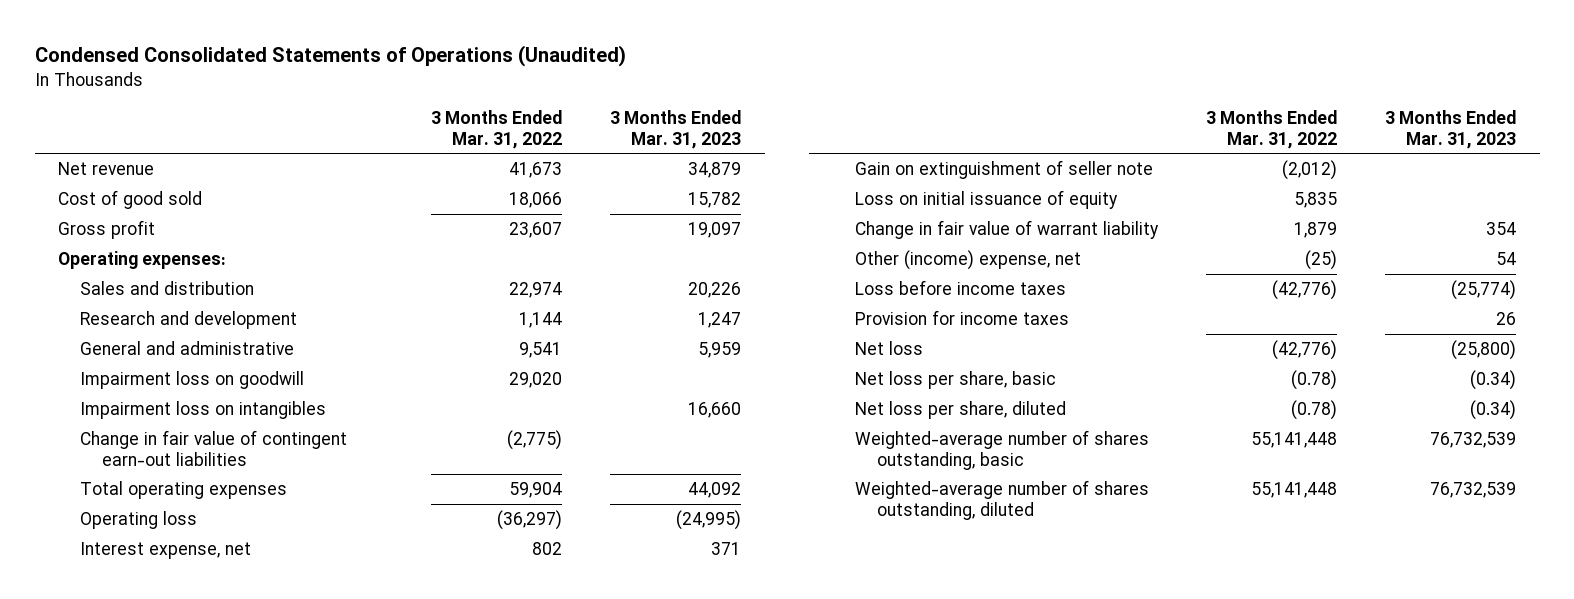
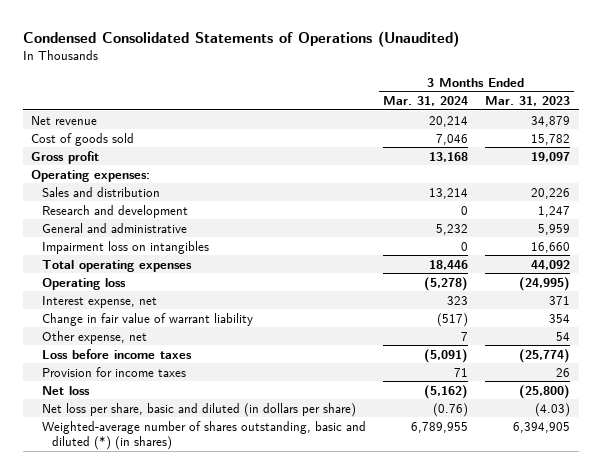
[431,110,563,149] 3 Months Ended Mar. 31, 2022 -> none
none -> [382,96,468,107] Mar. 31, 2024
[58,190,203,210] Cost of good sold -> [31,132,135,146] Cost of goods sold
[80,371,305,390] Impairment loss on goodwill -> none
[80,430,348,466] Change in fair value of contingent earn-out liabilities -> none
[854,160,1153,180] Gain on extinguishment of seller note -> none
[854,190,1118,210] Loss on initial issuance of equity -> none
[854,250,1081,271] Other (income) expense, net -> [41,330,147,344] Other expense, net
[854,401,1066,420] Net loss per share, diluted -> none
[854,480,1149,520] Weighted-average number of shares outstanding, diluted -> none
[854,371,1056,390] Net loss per share, basic -> [41,402,356,417] Net loss per share, basic and diluted (in dollars per share)
[1469,370,1516,391] (0.34) -> [535,402,571,417] (4.03)
[854,430,1149,470] Weighted-average number of shares outstanding, basic -> [41,420,366,450] Weighted-average number of shares outstanding, basic and diluted (*) (in shares)
[1429,432,1516,449] 76,732,539 -> [513,421,571,433] 6,394,905

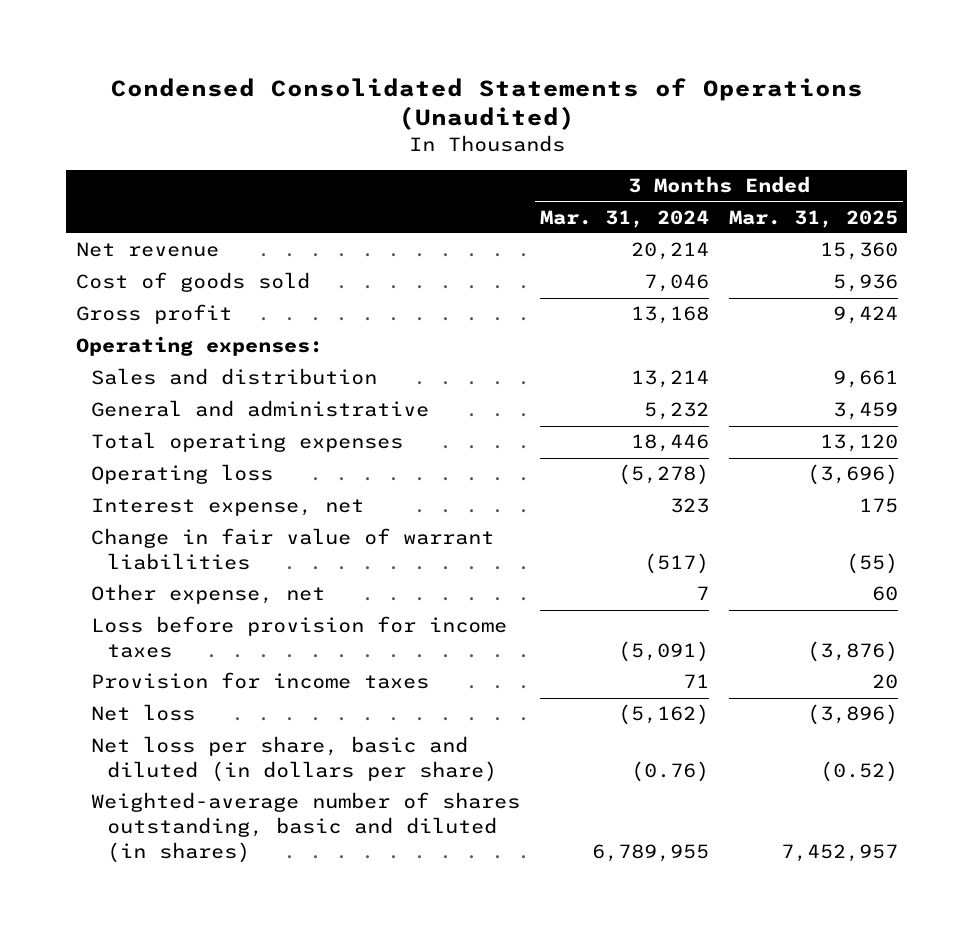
[485,96,571,107] Mar. 31, 2023 -> none
none -> [728,209,898,228] Mar. 31, 2025
[41,204,188,218] Research and development -> none
[41,240,209,254] Impairment loss on intangibles -> none
[41,312,253,326] Change in fair value of warrant liability -> [91,528,495,571] Change in fair value of warrant liabilities
[41,348,192,359] Loss before income taxes -> [91,616,508,659] Loss before provision for income taxes
[41,420,366,450] Weighted-average number of shares outstanding, basic and diluted (*) (in shares) -> [91,792,521,863] Weighted-average number of shares outstanding, basic and diluted (in shares)

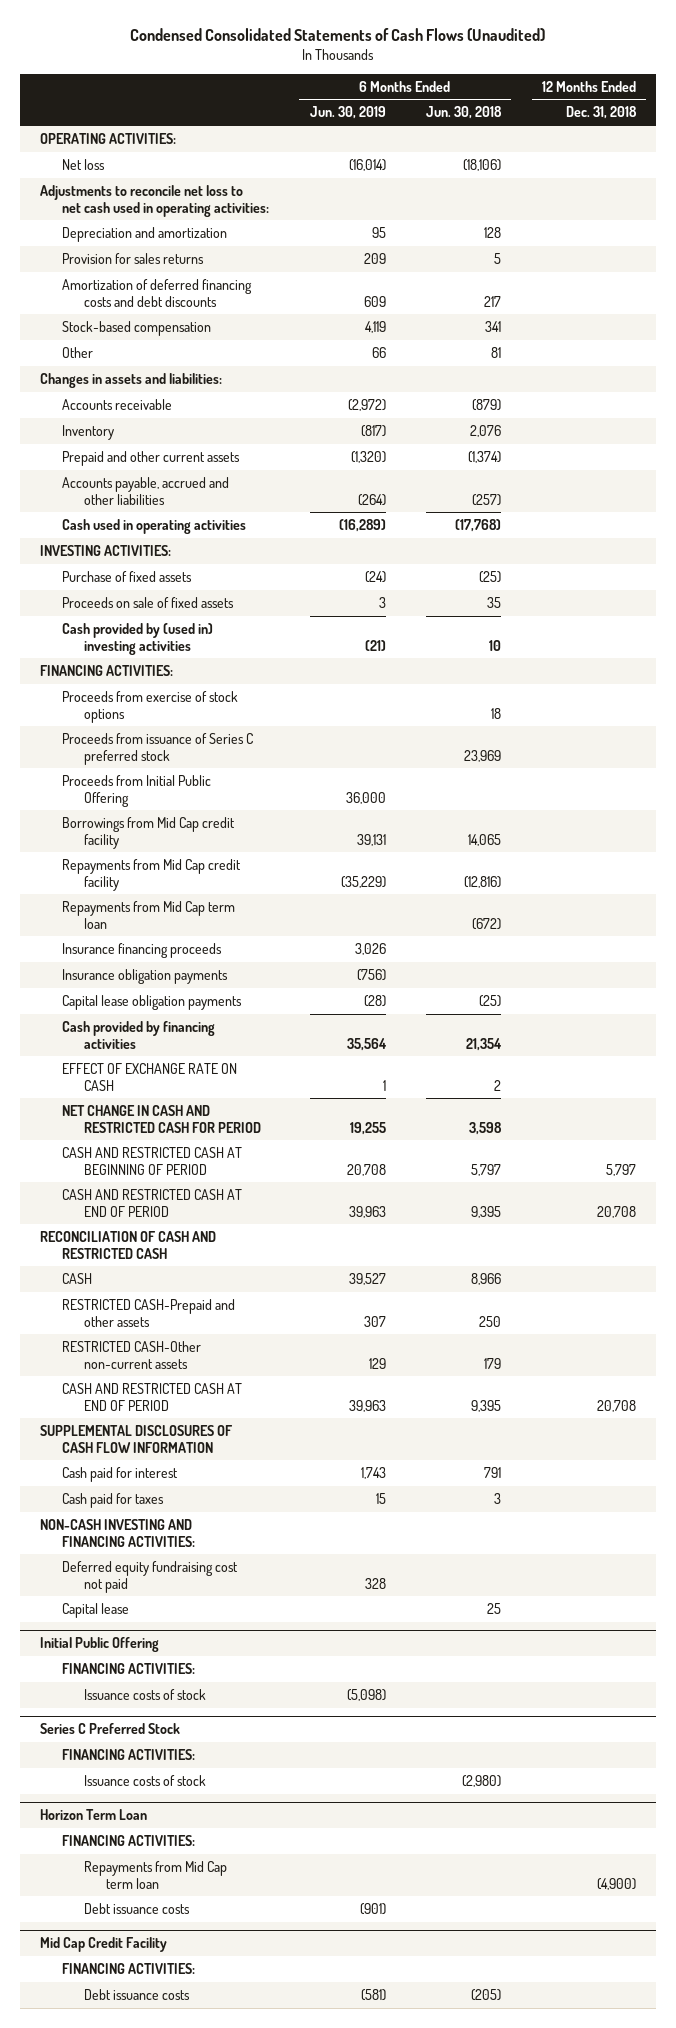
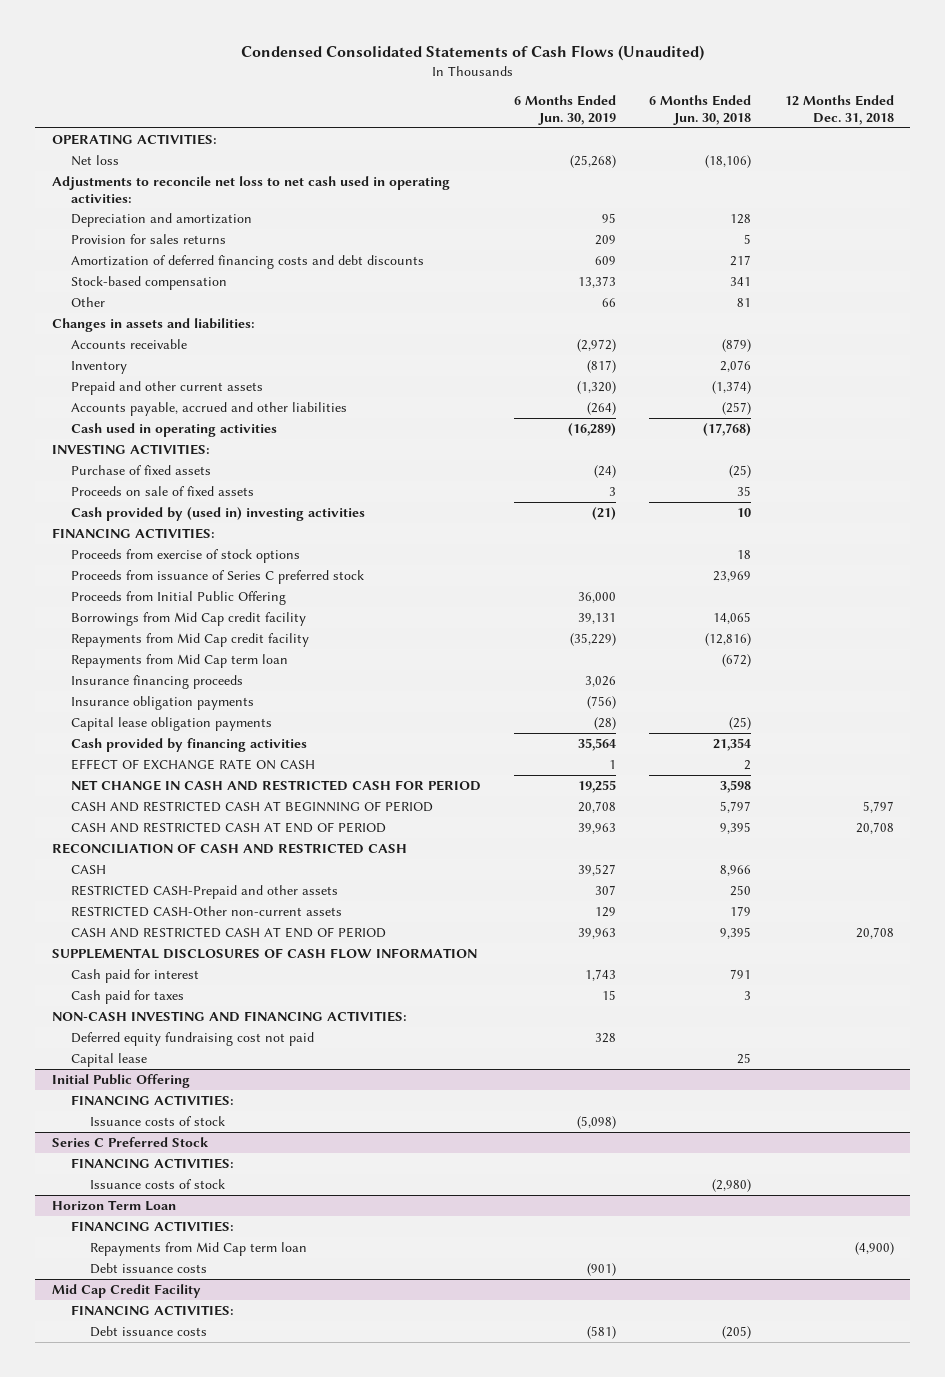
[348,158,386,171] (16,014) -> [570,154,617,168] (25,268)
[364,320,386,333] 4,119 -> [578,275,617,288] 13,373

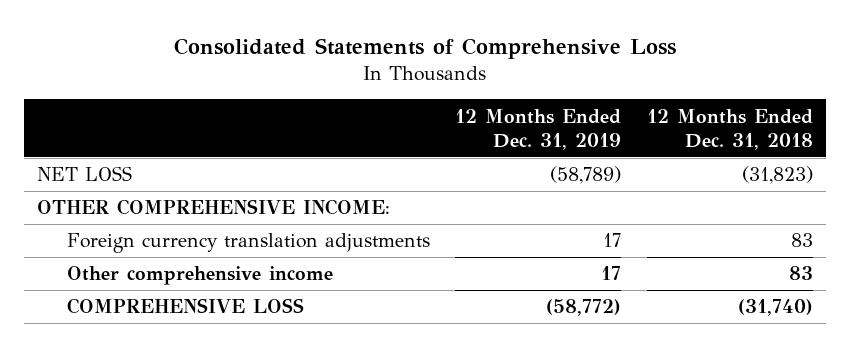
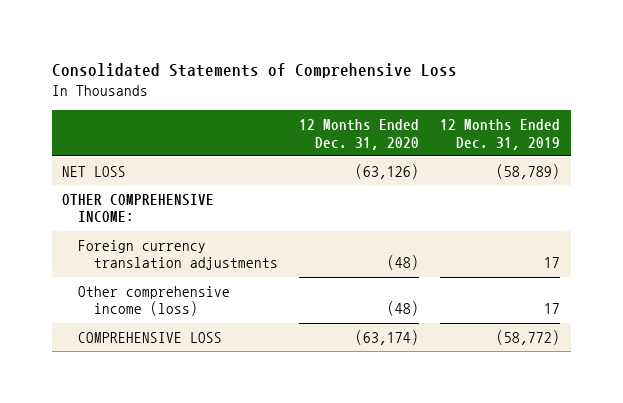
[646,108,813,150] 12 Months Ended Dec. 31, 2018 -> none
none -> [299,118,420,150] 12 Months Ended Dec. 31, 2020
[66,266,333,286] Other comprehensive income -> [78,285,231,317] Other comprehensive income (loss)

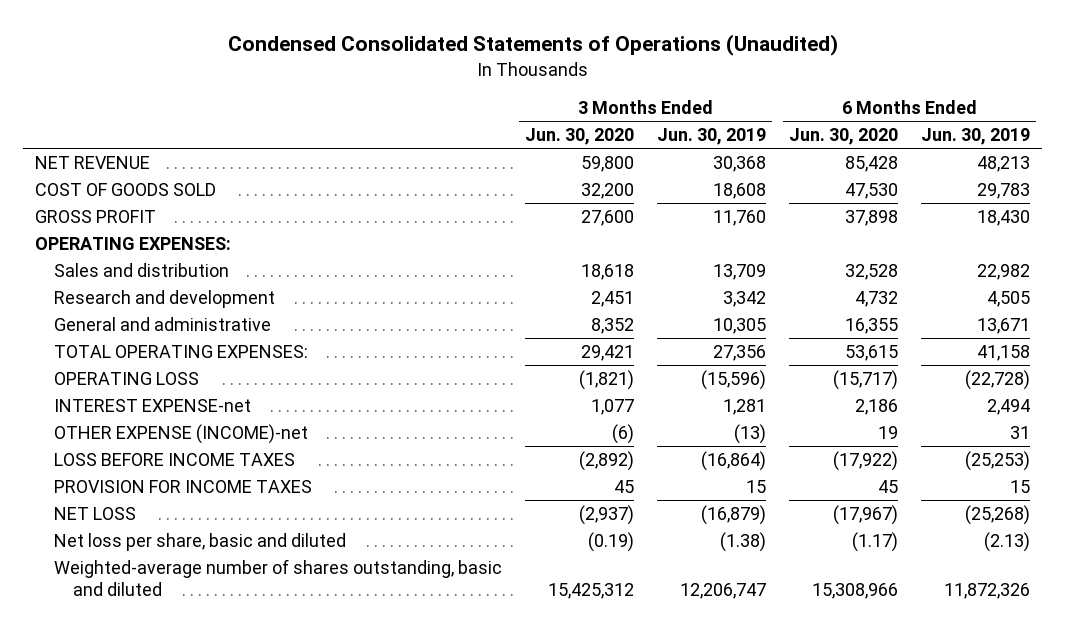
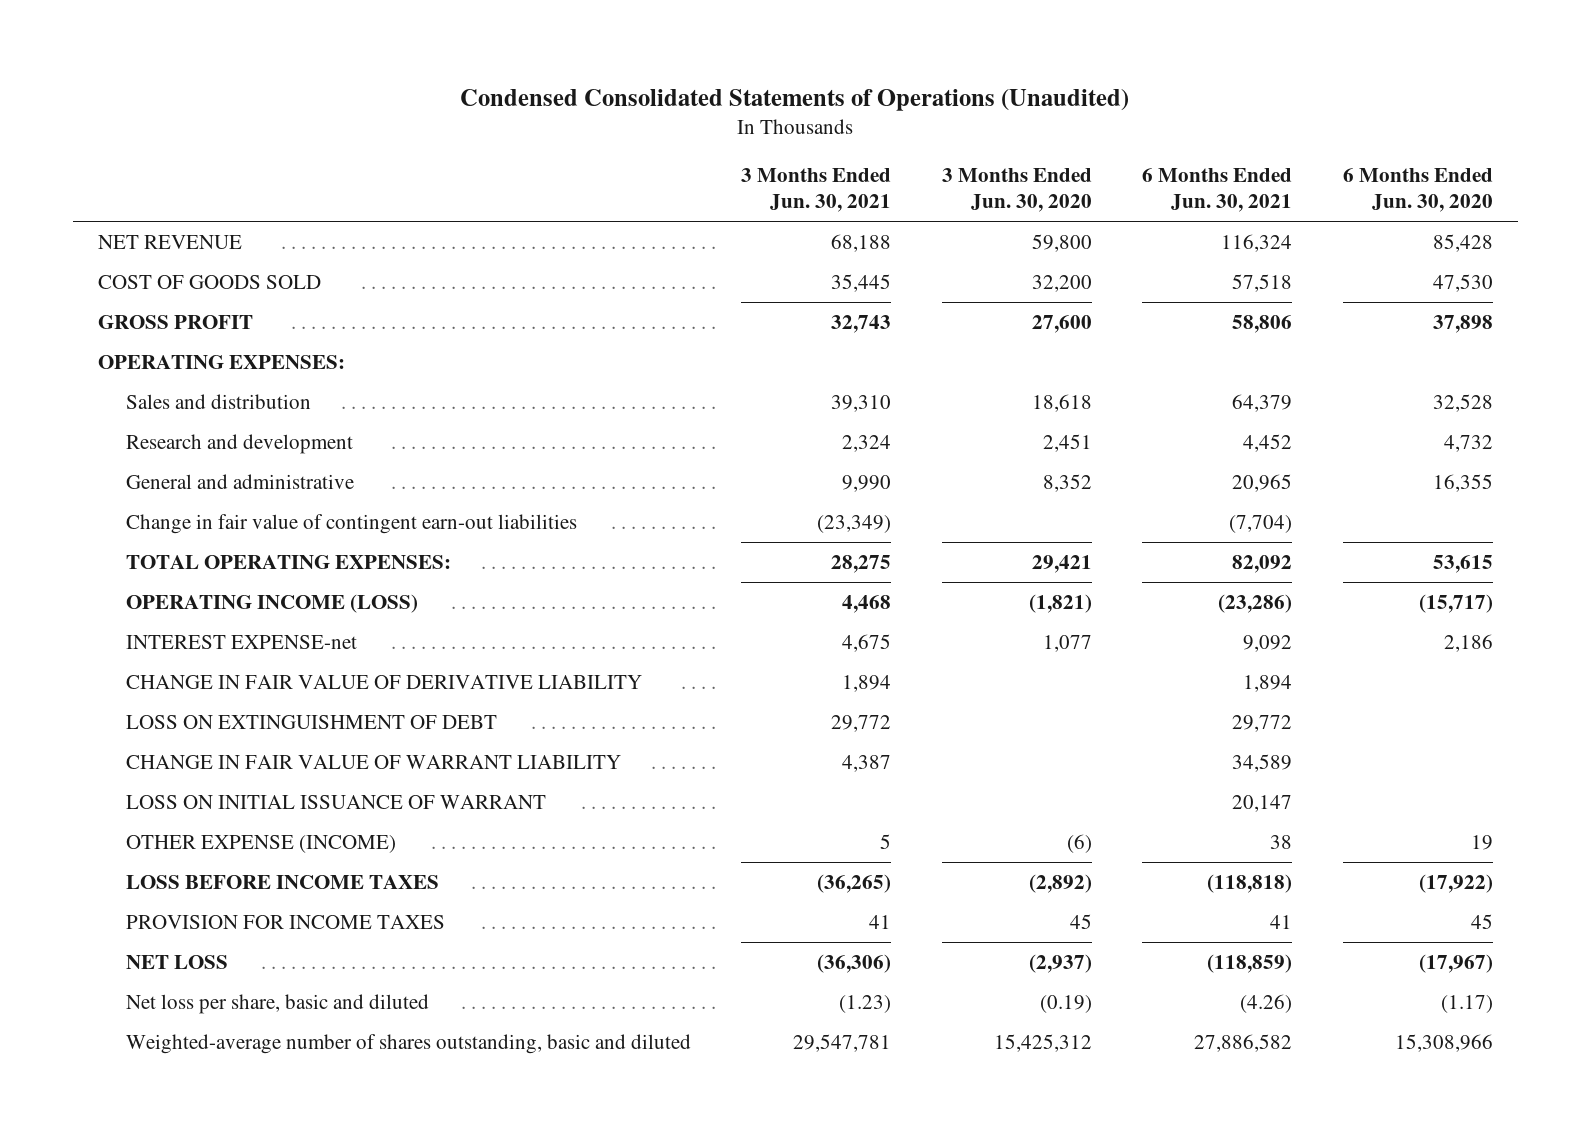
[657,128,767,146] Jun. 30, 2019 -> none
[921,128,1031,146] Jun. 30, 2019 -> none
none -> [741,168,892,213] 3 Months Ended Jun. 30, 2021
none -> [1142,168,1293,213] 6 Months Ended Jun. 30, 2021
none -> [125,513,577,534] Change in fair value of contingent earn-out liabilities
[53,372,199,386] OPERATING LOSS -> [125,593,418,613] OPERATING INCOME (LOSS)
none -> [125,674,642,689] CHANGE IN FAIR VALUE OF DERIVATIVE LIABILITY
none -> [125,714,497,729] LOSS ON EXTINGUISHMENT OF DEBT
none -> [125,754,621,769] CHANGE IN FAIR VALUE OF WARRANT LIABILITY
none -> [125,794,546,809] LOSS ON INITIAL ISSUANCE OF WARRANT
[53,424,308,445] OTHER EXPENSE (INCOME)-net -> [125,834,396,853] OTHER EXPENSE (INCOME)

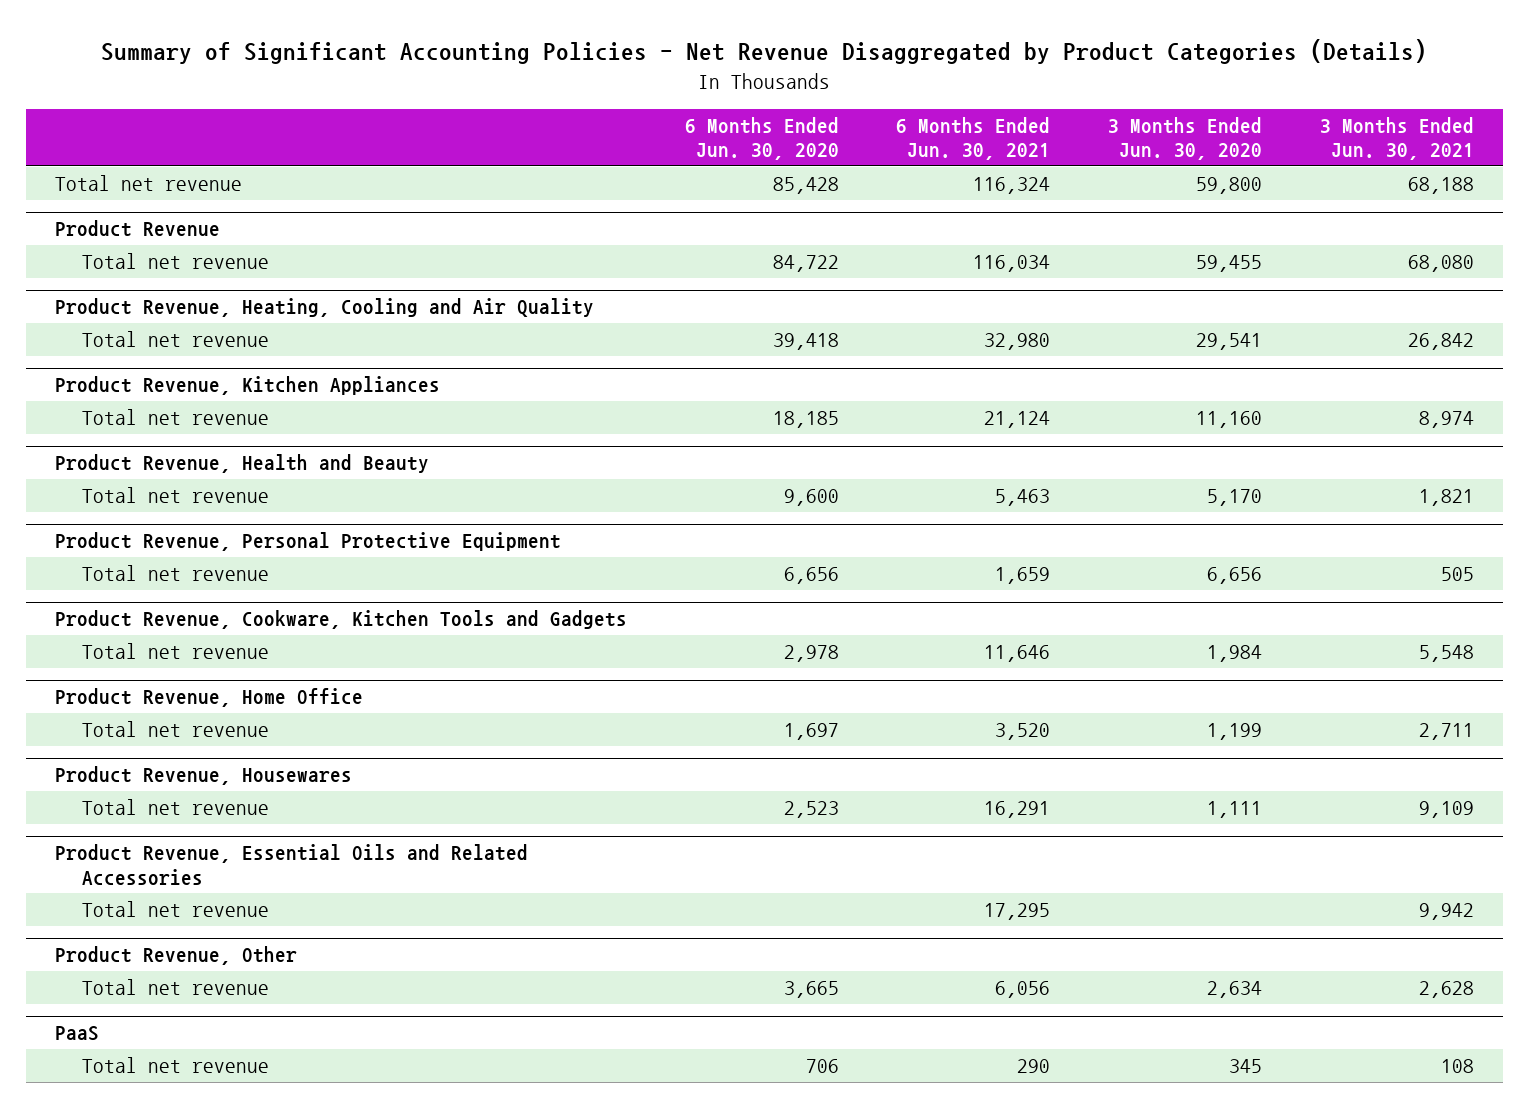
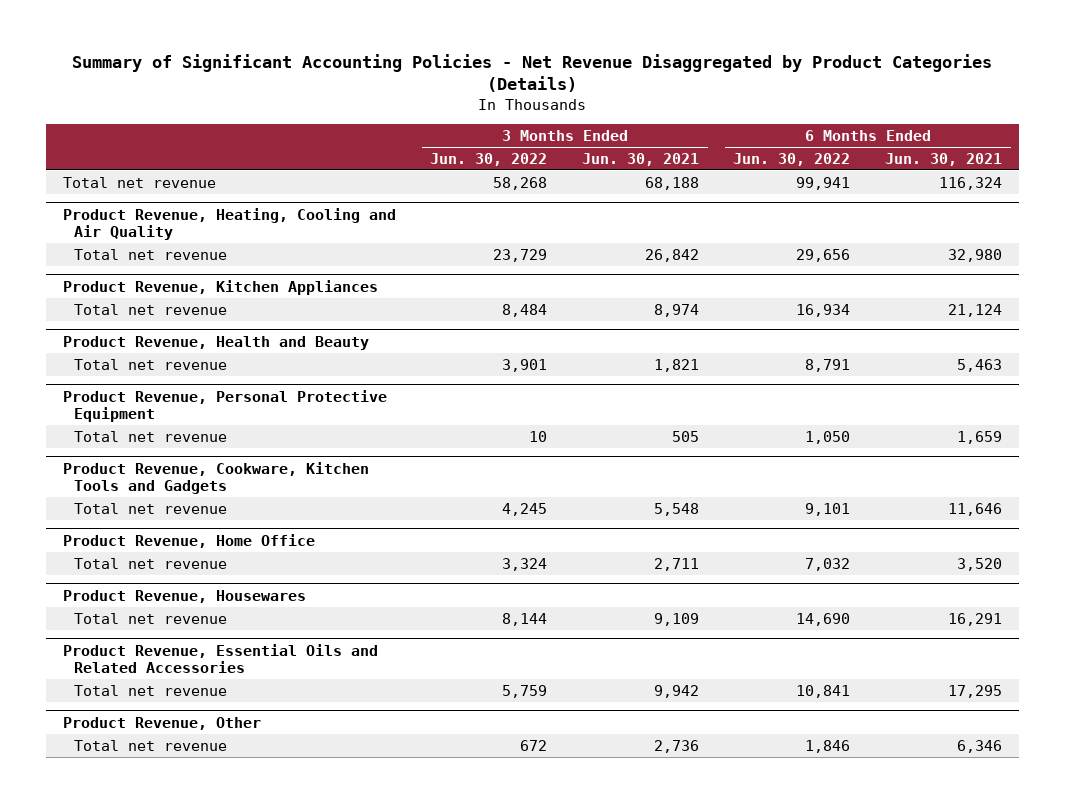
[684,116,839,161] 6 Months Ended Jun. 30, 2020 -> none
[1108,116,1263,161] 3 Months Ended Jun. 30, 2020 -> none
none -> [430,152,548,166] Jun. 30, 2022
none -> [733,152,851,166] Jun. 30, 2022
[54,220,220,238] Product Revenue -> none
[82,253,270,270] Total net revenue -> none
[54,1026,99,1042] PaaS -> none
[82,1057,270,1074] Total net revenue -> none
[995,981,1051,999] 6,056 -> [956,739,1002,753] 6,346
[1419,981,1475,999] 2,628 -> [653,739,699,753] 2,736

